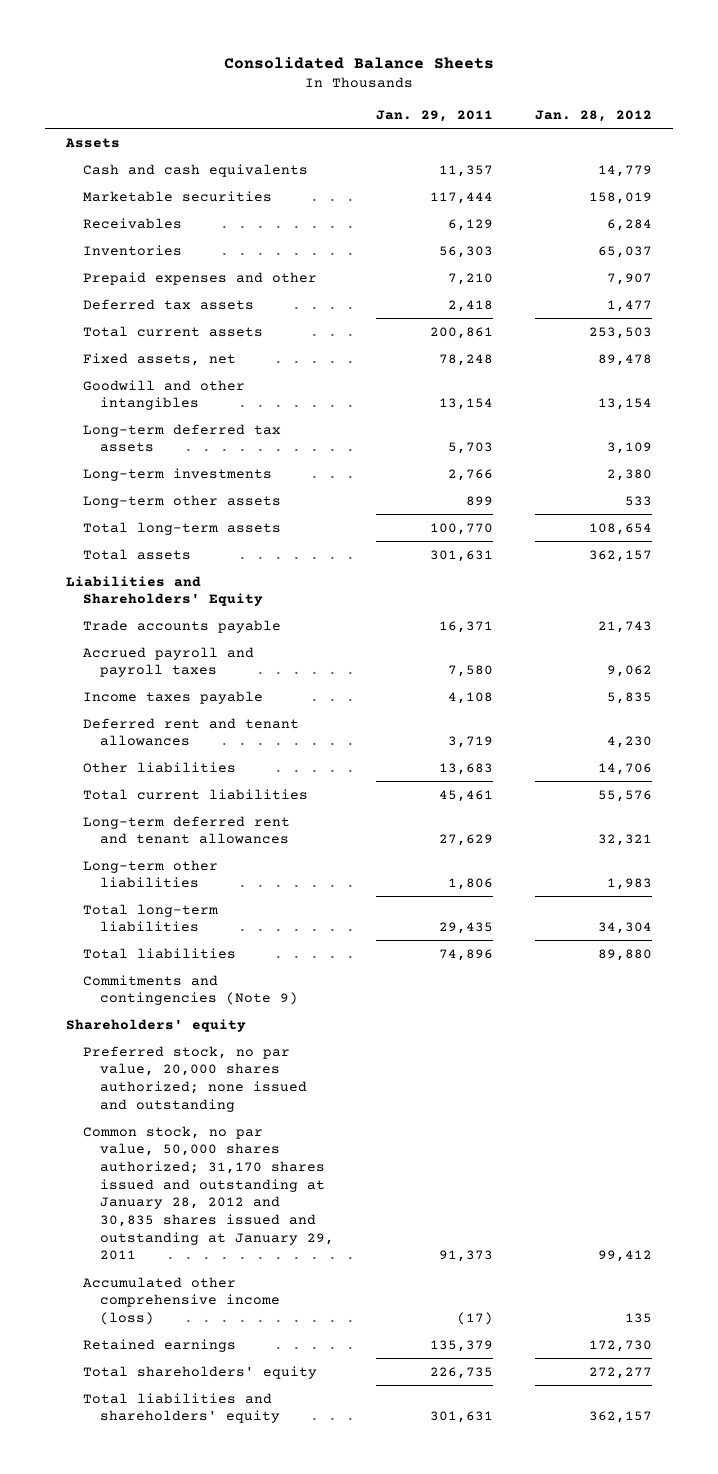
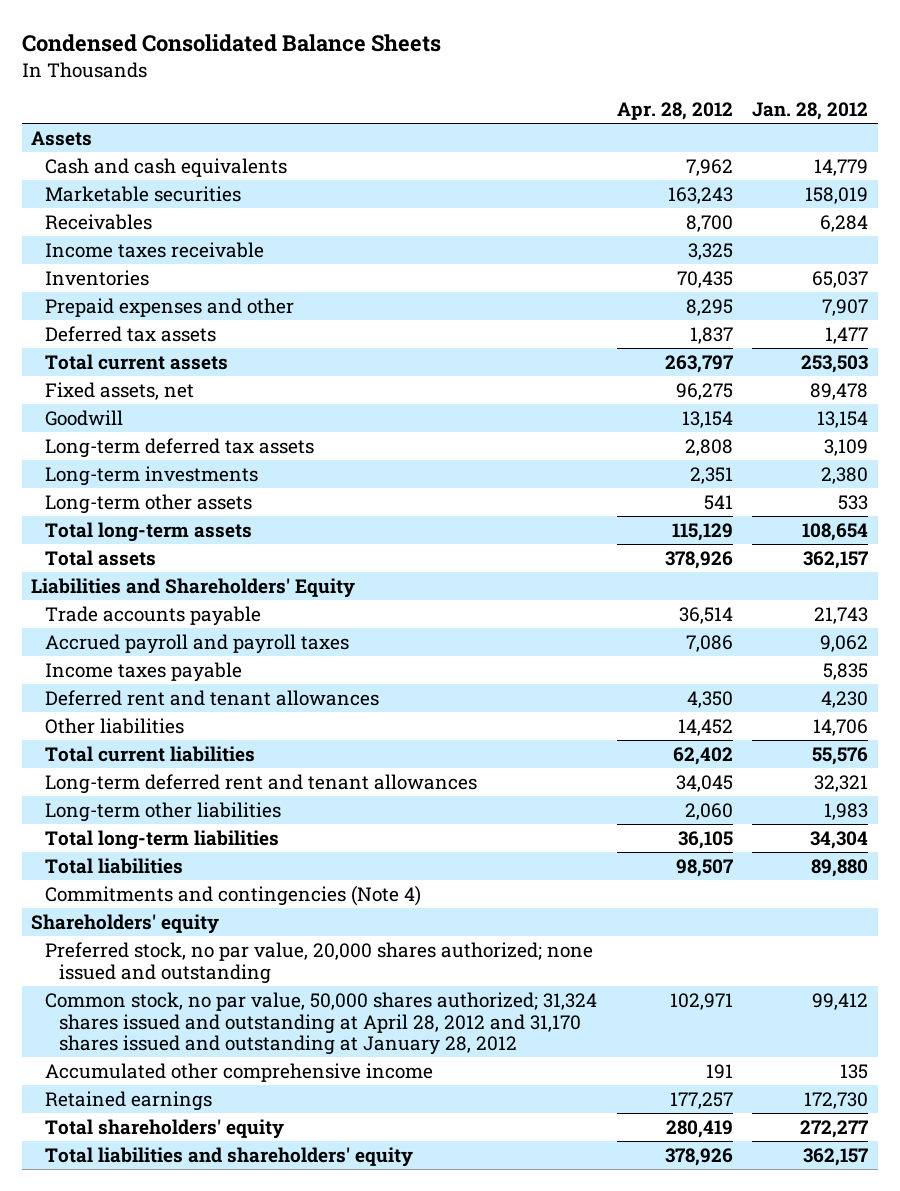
[224,56,495,69] Consolidated Balance Sheets -> [21,33,441,52] Condensed Consolidated Balance Sheets
[376,109,494,122] Jan. 29, 2011 -> none
none -> [616,102,733,121] Apr. 28, 2012
none -> [45,241,265,258] Income taxes receivable
[83,379,246,411] Goodwill and other intangibles -> [45,409,124,426] Goodwill
[83,974,299,1006] Commitments and contingencies (Note 9) -> [45,884,422,906] Commitments and contingencies (Note 4)
[83,1125,335,1261] Common stock, no par value, 50,000 shares authorized; 31,170 shares issued and outstanding at January 28, 2012 and 30,835 shares issued and outstanding at January 29, 2011 -> [45,991,598,1056] Common stock, no par value, 50,000 shares authorized; 31,324 shares issued and outstanding at April 28, 2012 and 31,170 shares issued and outstanding at January 28, 2012
[83,1276,281,1325] Accumulated other comprehensive income (loss) -> [45,1062,434,1082] Accumulated other comprehensive income

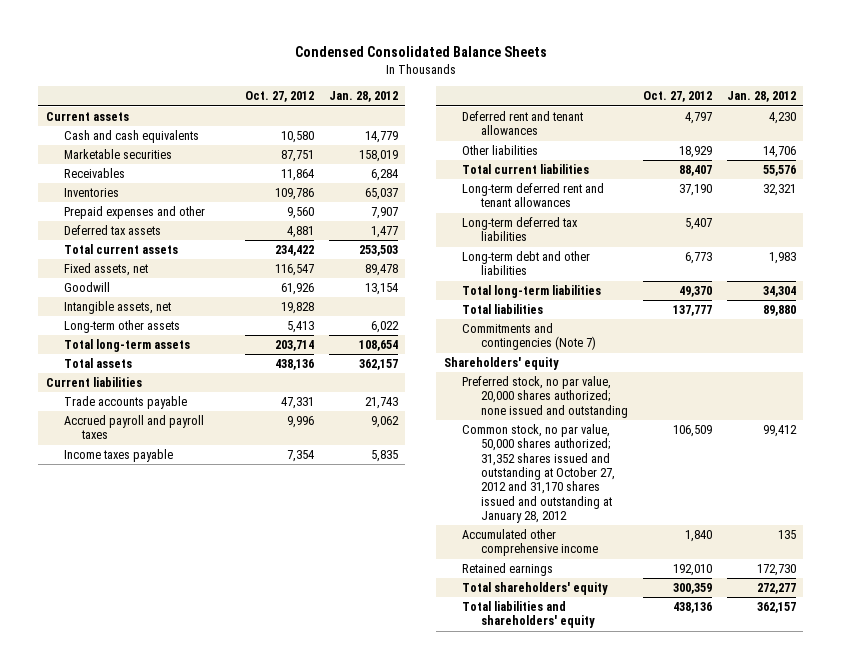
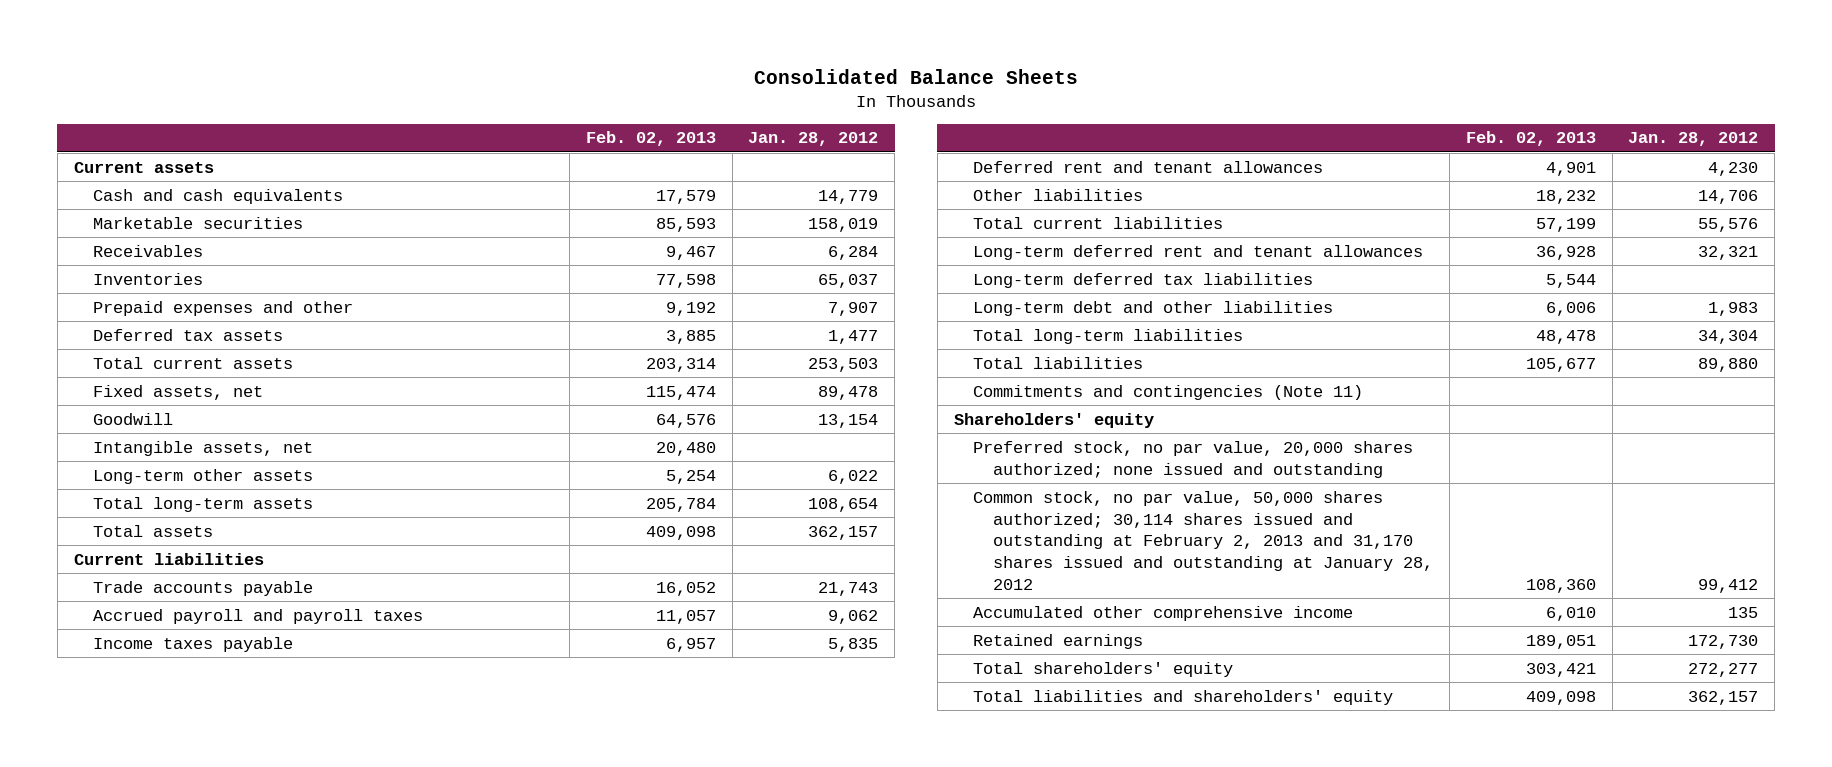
[294,46,547,58] Condensed Consolidated Balance Sheets -> [754,68,1079,84] Consolidated Balance Sheets
[244,91,314,103] Oct. 27, 2012 -> none
none -> [585,131,716,147] Feb. 02, 2013
[462,323,596,351] Commitments and contingencies (Note 7) -> [973,384,1364,400] Commitments and contingencies (Note 11)
[462,424,615,524] Common stock, no par value, 50,000 shares authorized; 31,352 shares issued and outstanding at October 27, 2012 and 31,170 shares issued and outstanding at January 28, 2012 -> [973,490,1433,590] Common stock, no par value, 50,000 shares authorized; 30,114 shares issued and outstanding at February 2, 2013 and 31,170 shares issued and outstanding at January 28, 2012

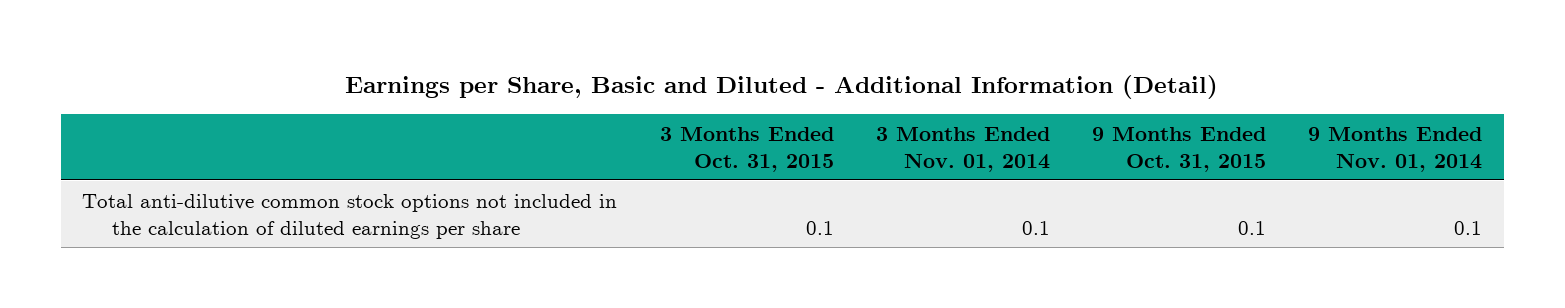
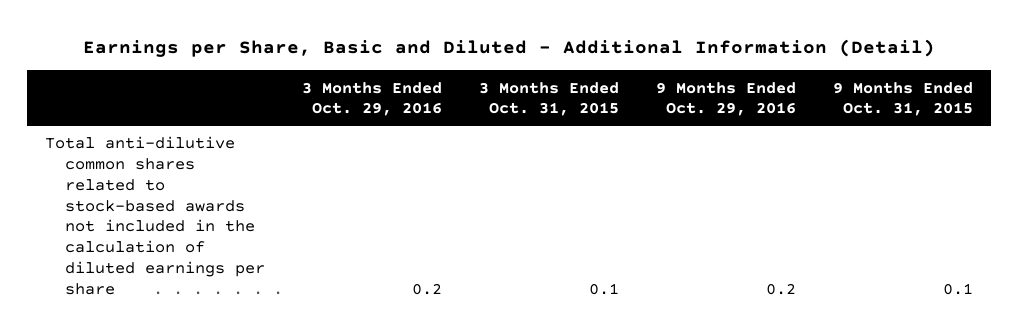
[875,126,1050,172] 3 Months Ended Nov. 01, 2014 -> none
[1308,126,1483,172] 9 Months Ended Nov. 01, 2014 -> none
none -> [301,81,442,117] 3 Months Ended Oct. 29, 2016
none -> [655,81,796,117] 9 Months Ended Oct. 29, 2016
[82,193,618,239] Total anti-dilutive common stock options not included in the calculation of diluted earnings per share -> [45,136,265,295] Total anti-dilutive common shares related to stock-based awards not included in the calculation of diluted earnings per share

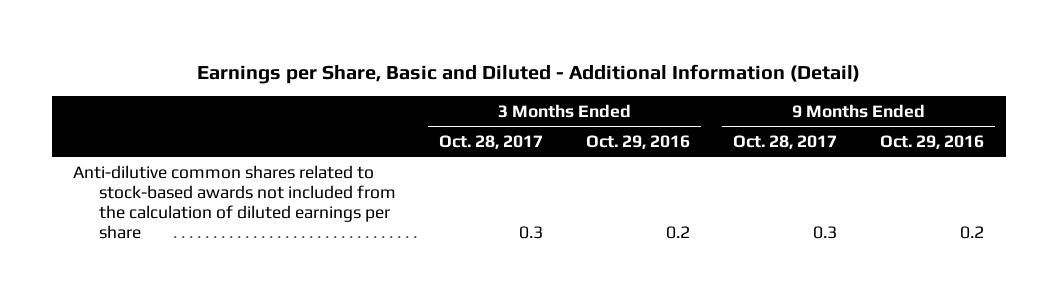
[478,81,619,117] 3 Months Ended Oct. 31, 2015 -> none
[832,81,973,117] 9 Months Ended Oct. 31, 2015 -> none
none -> [439,134,544,149] Oct. 28, 2017
none -> [733,134,838,149] Oct. 28, 2017
[45,136,265,295] Total anti-dilutive common shares related to stock-based awards not included in the calculation of diluted earnings per share -> [73,164,396,239] Anti-dilutive common shares related to stock-based awards not included from the calculation of diluted earnings per share

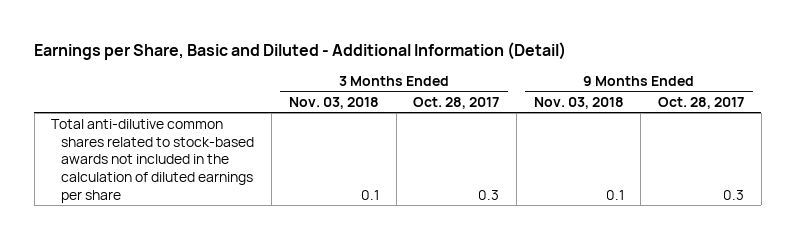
[586,134,691,149] Oct. 29, 2016 -> none
[880,134,985,149] Oct. 29, 2016 -> none
none -> [288,96,379,109] Nov. 03, 2018
none -> [533,96,624,109] Nov. 03, 2018
[73,164,396,239] Anti-dilutive common shares related to stock-based awards not included from the calculation of diluted earnings per share -> [51,118,255,203] Total anti-dilutive common shares related to stock-based awards not included in the calculation of diluted earnings per share

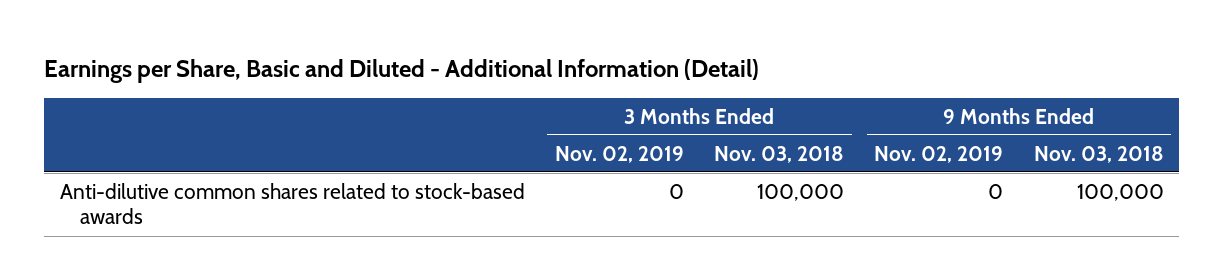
[413,96,500,109] Oct. 28, 2017 -> none
[658,96,745,109] Oct. 28, 2017 -> none
none -> [554,145,684,163] Nov. 02, 2019
none -> [874,145,1004,163] Nov. 02, 2019
[51,118,255,203] Total anti-dilutive common shares related to stock-based awards not included in the calculation of diluted earnings per share -> [59,182,525,225] Anti-dilutive common shares related to stock-based awards
[360,189,379,200] 0.1 -> [757,183,845,201] 100,000
[605,189,624,200] 0.1 -> [1076,183,1164,201] 100,000

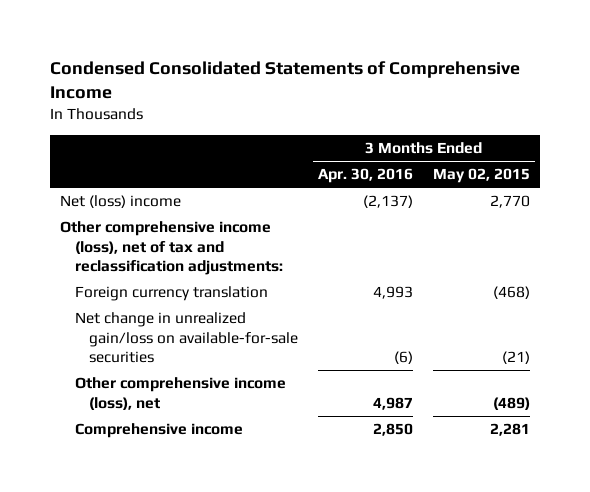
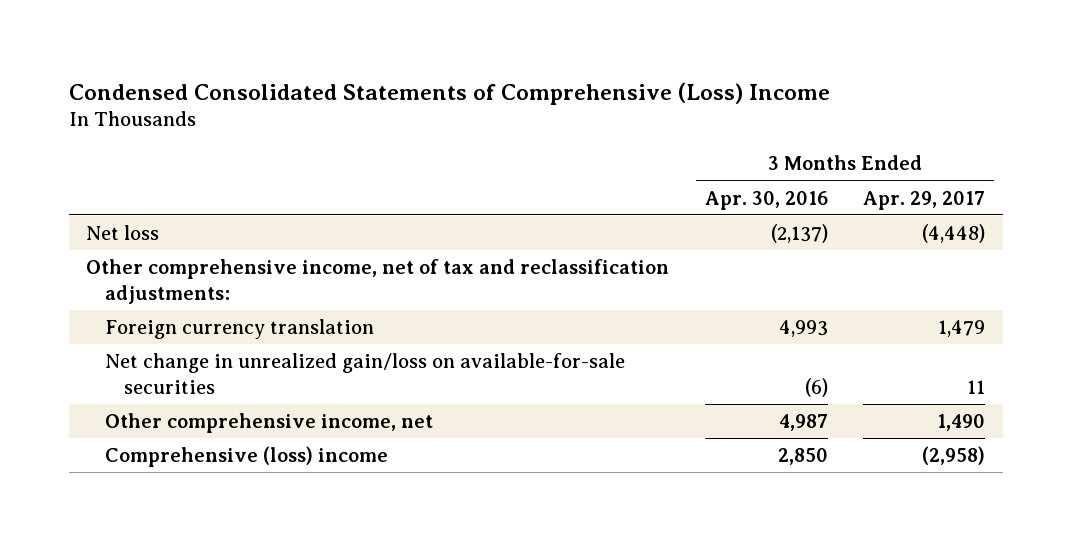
[49,61,520,100] Condensed Consolidated Statements of Comprehensive Income -> [68,81,830,105] Condensed Consolidated Statements of Comprehensive (Loss) Income
[432,168,530,184] May 02, 2015 -> none
none -> [863,190,986,210] Apr. 29, 2017
[59,195,181,209] Net (loss) income -> [86,225,160,241] Net loss
[59,221,283,276] Other comprehensive income (loss), net of tax and reclassification adjustments: -> [86,259,670,304] Other comprehensive income, net of tax and reclassification adjustments:
[74,377,286,410] Other comprehensive income (loss), net -> [105,413,434,434] Other comprehensive income, net
[74,423,243,439] Comprehensive income -> [105,446,389,468] Comprehensive (loss) income

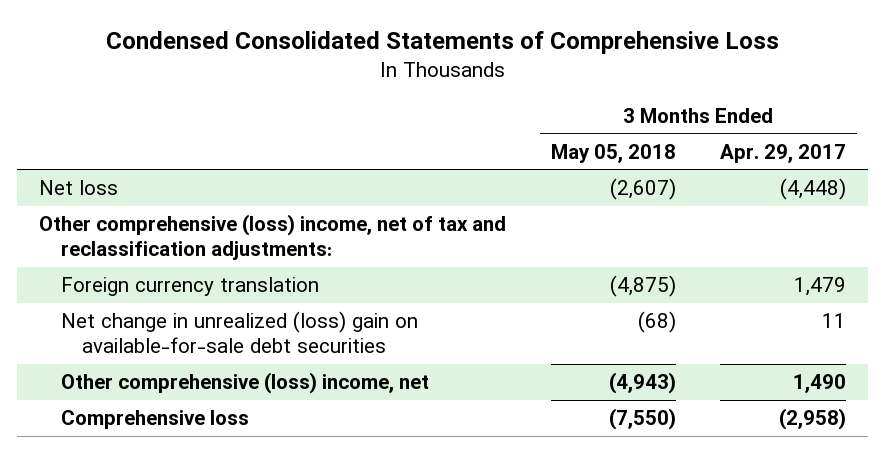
[68,81,830,105] Condensed Consolidated Statements of Comprehensive (Loss) Income -> [105,31,779,55] Condensed Consolidated Statements of Comprehensive Loss
[704,190,828,210] Apr. 30, 2016 -> none
none -> [550,143,676,163] May 05, 2018
[86,259,670,304] Other comprehensive income, net of tax and reclassification adjustments: -> [39,214,507,261] Other comprehensive (loss) income, net of tax and reclassification adjustments:
[105,353,626,394] Net change in unrealized gain/loss on available-for-sale securities -> [60,311,418,354] Net change in unrealized (loss) gain on available-for-sale debt securities
[105,413,434,434] Other comprehensive income, net -> [60,372,429,395] Other comprehensive (loss) income, net
[105,446,389,468] Comprehensive (loss) income -> [60,410,249,430] Comprehensive loss

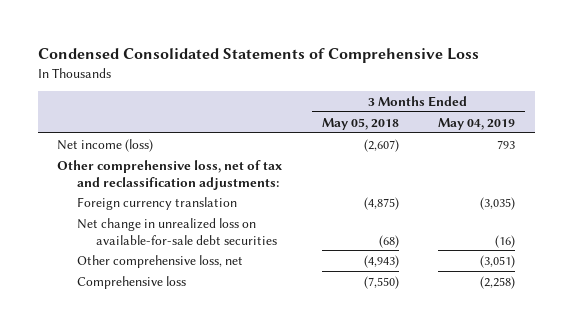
[720,143,847,163] Apr. 29, 2017 -> none
none -> [438,117,516,130] May 04, 2019
[39,180,119,196] Net loss -> [57,138,154,152] Net income (loss)
[39,214,507,261] Other comprehensive (loss) income, net of tax and reclassification adjustments: -> [57,159,283,190] Other comprehensive loss, net of tax and reclassification adjustments:
[60,311,418,354] Net change in unrealized (loss) gain on available-for-sale debt securities -> [76,217,277,245] Net change in unrealized loss on available-for-sale debt securities
[60,372,429,395] Other comprehensive (loss) income, net -> [76,254,243,268] Other comprehensive loss, net

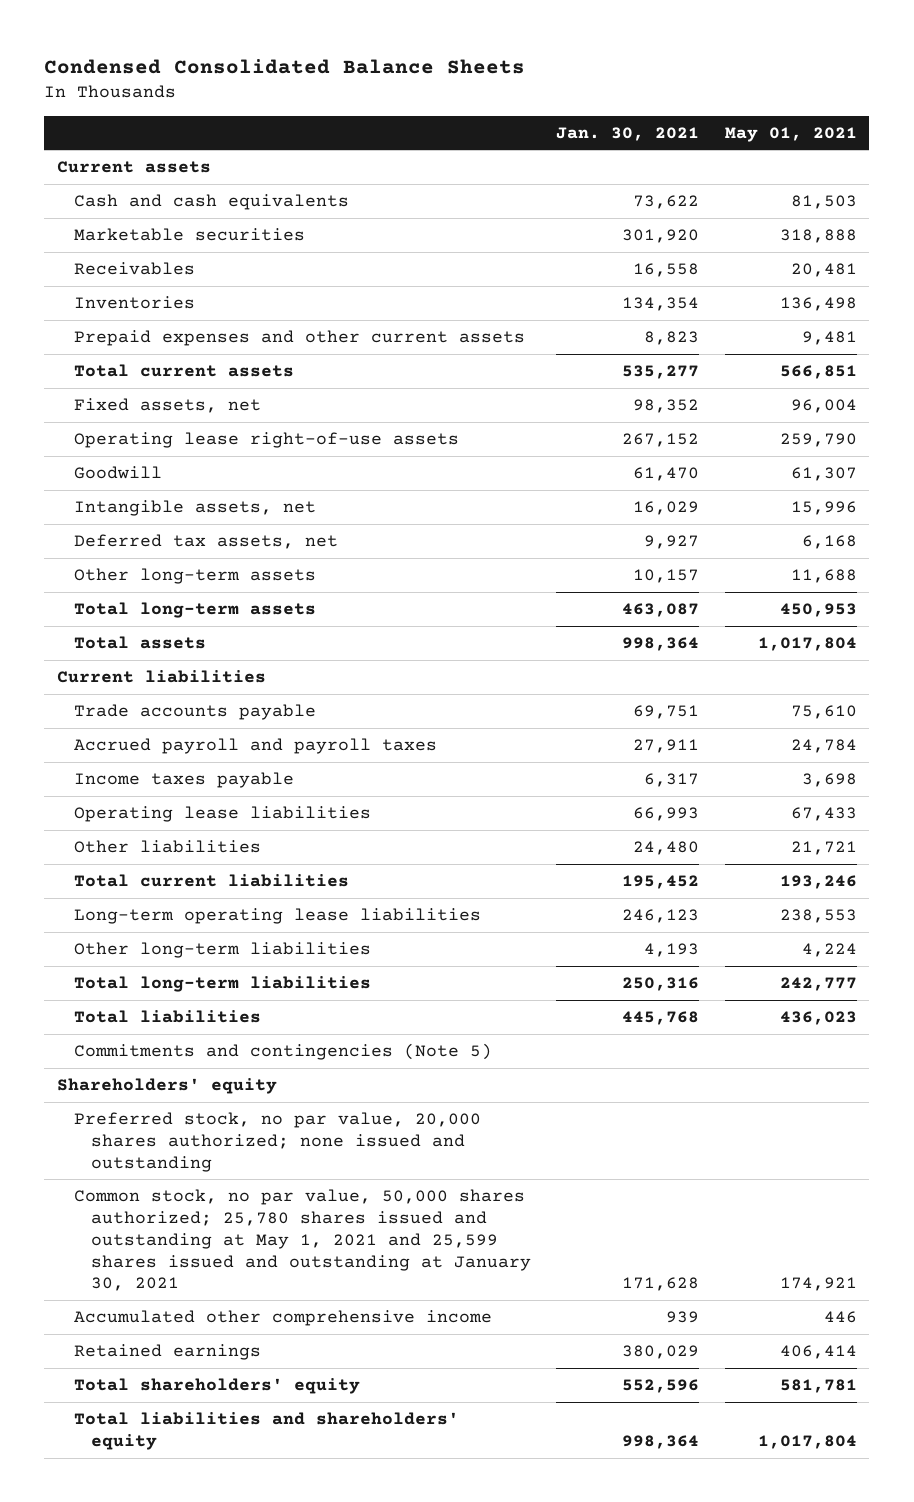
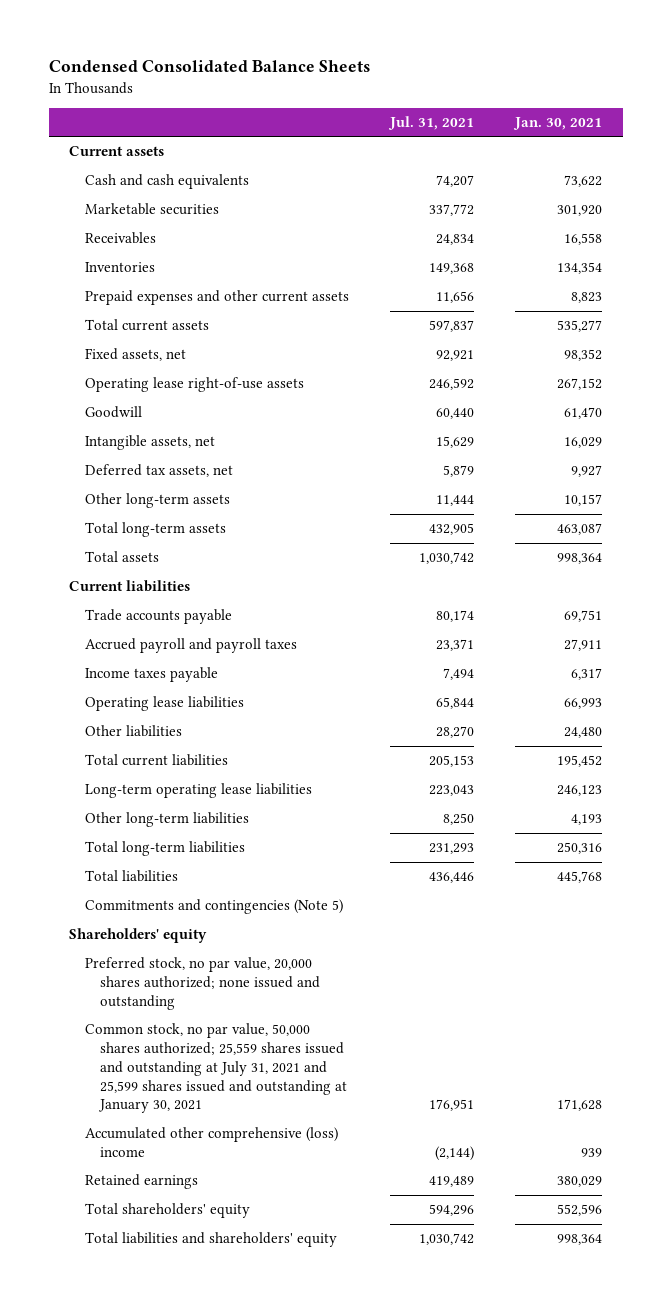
[724,126,857,142] May 01, 2021 -> none
none -> [388,115,475,130] Jul. 31, 2021
[74,1189,532,1292] Common stock, no par value, 50,000 shares authorized; 25,780 shares issued and outstanding at May 1, 2021 and 25,599 shares issued and outstanding at January 30, 2021 -> [84,1023,347,1114] Common stock, no par value, 50,000 shares authorized; 25,559 shares issued and outstanding at July 31, 2021 and 25,599 shares issued and outstanding at January 30, 2021
[74,1310,493,1327] Accumulated other comprehensive income -> [84,1127,338,1157] Accumulated other comprehensive (loss) income

